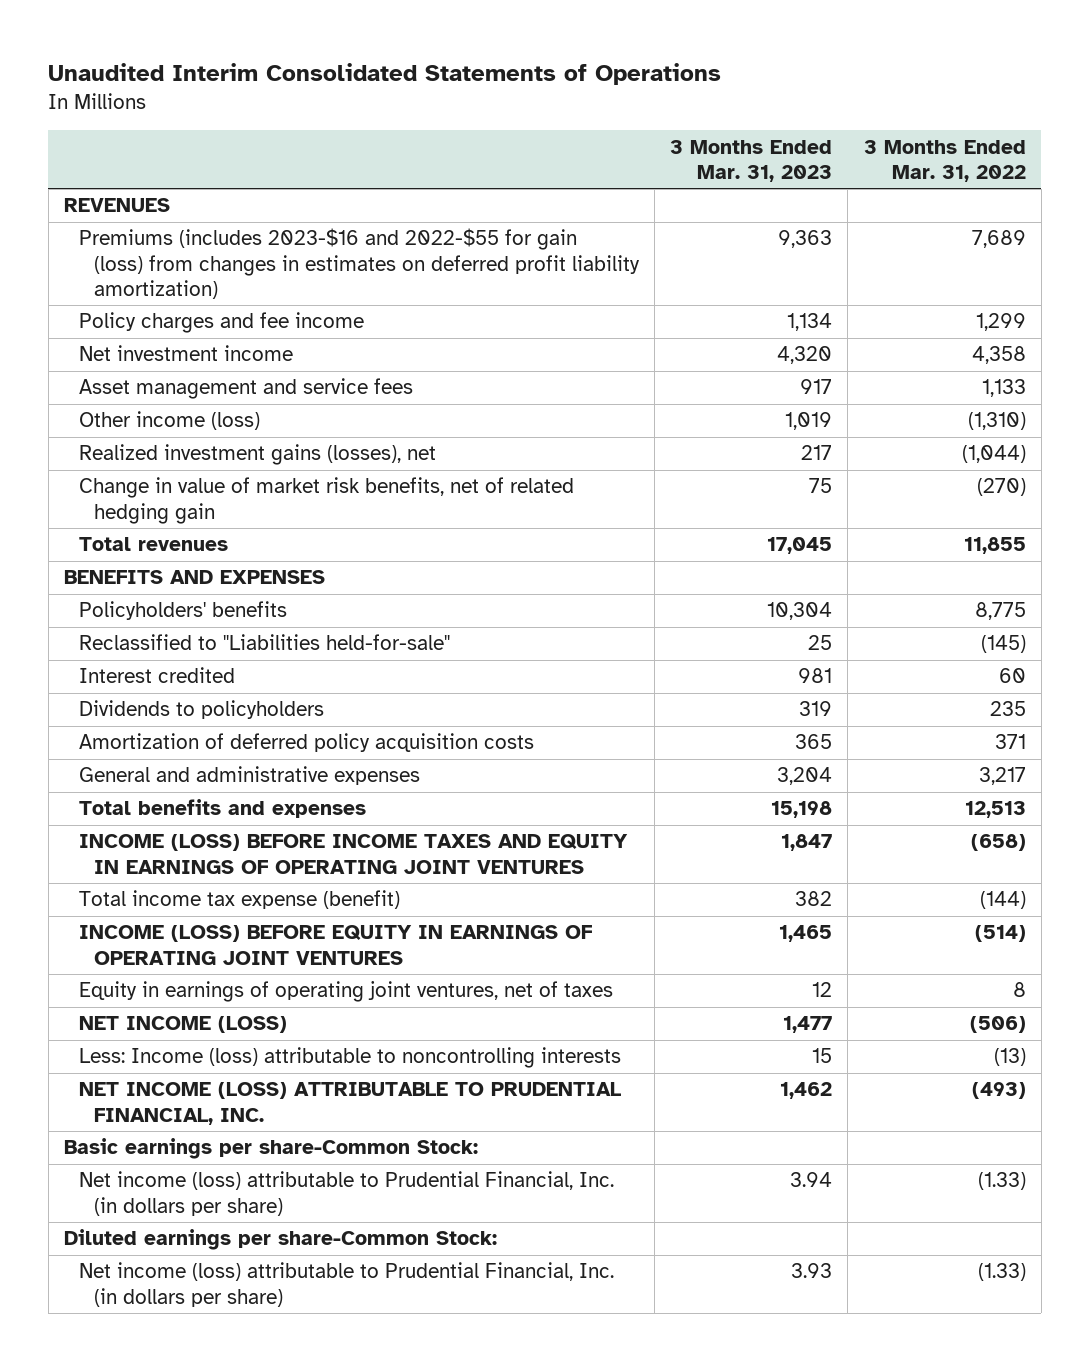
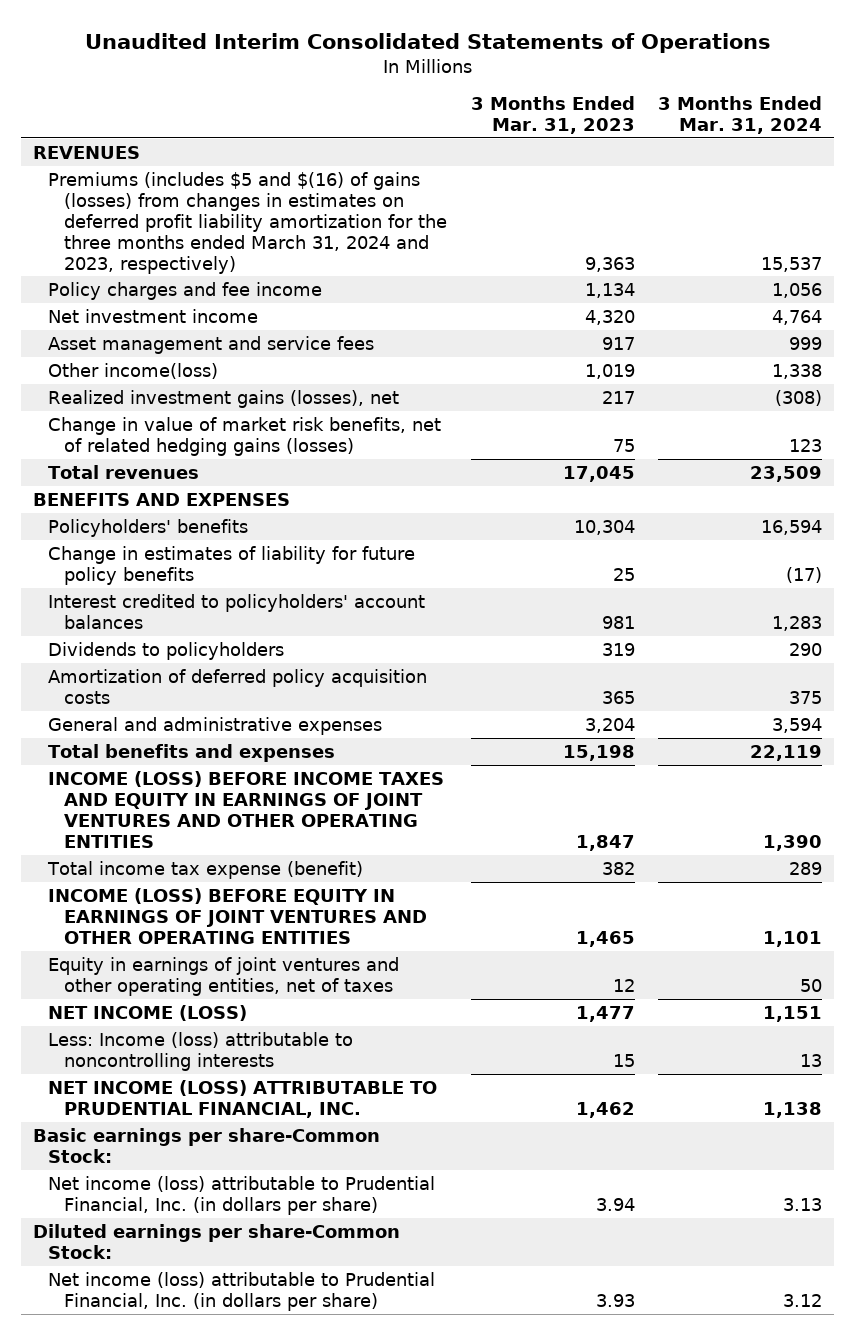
[863,139,1026,183] 3 Months Ended Mar. 31, 2022 -> none
none -> [658,96,823,135] 3 Months Ended Mar. 31, 2024
[78,228,640,300] Premiums (includes 2023-$16 and 2022-$55 for gain (loss) from changes in estimates on deferred profit liability amortization) -> [48,171,447,274] Premiums (includes $5 and $(16) of gains (losses) from changes in estimates on deferred profit liability amortization for the three months ended March 31, 2024 and 2023, respectively)
[78,411,260,431] Other income (loss) -> [48,362,219,379] Other income(loss)
[78,477,574,524] Change in value of market risk benefits, net of related hedging gain -> [48,416,442,456] Change in value of market risk benefits, net of related hedging gains (losses)
[78,634,450,651] Reclassified to "Liabilities held-for-sale" -> none
none -> [48,545,416,585] Change in estimates of liability for future policy benefits
[78,667,235,684] Interest credited -> [48,593,426,629] Interest credited to policyholders' account balances
[78,834,628,874] INCOME (LOSS) BEFORE INCOME TAXES AND EQUITY IN EARNINGS OF OPERATING JOINT VENTURES -> [48,770,445,848] INCOME (LOSS) BEFORE INCOME TAXES AND EQUITY IN EARNINGS OF JOINT VENTURES AND OTHER OPERATING ENTITIES
[78,925,592,965] INCOME (LOSS) BEFORE EQUITY IN EARNINGS OF OPERATING JOINT VENTURES -> [48,887,427,944] INCOME (LOSS) BEFORE EQUITY IN EARNINGS OF JOINT VENTURES AND OTHER OPERATING ENTITIES
[78,981,613,1003] Equity in earnings of operating joint ventures, net of taxes -> [48,956,400,996] Equity in earnings of joint ventures and other operating entities, net of taxes

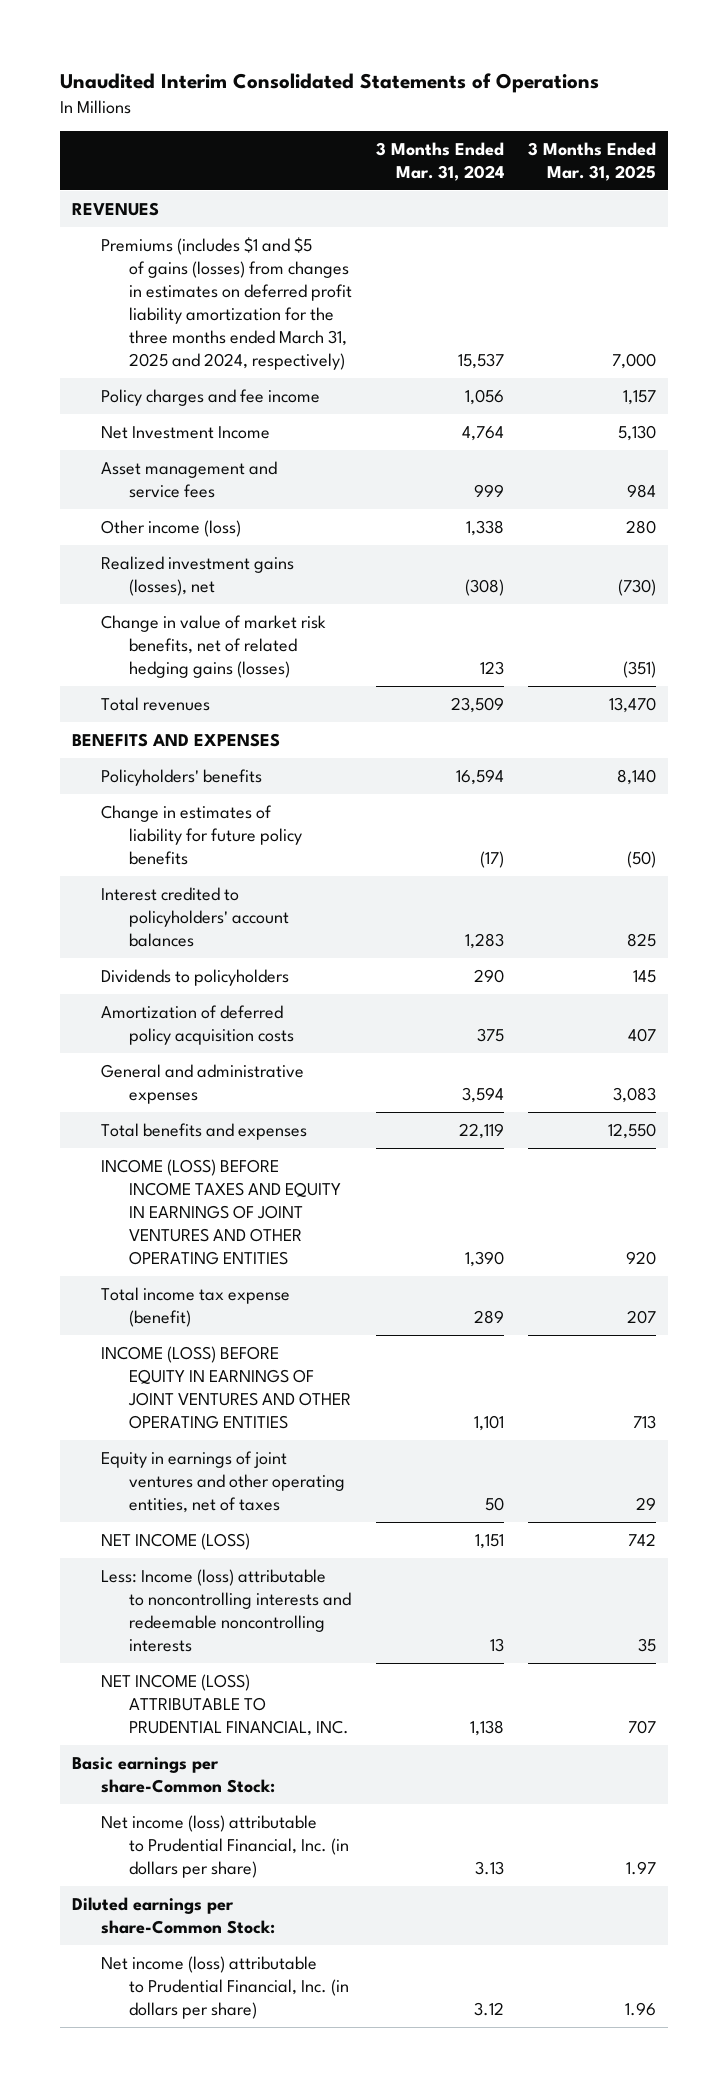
[470,96,635,135] 3 Months Ended Mar. 31, 2023 -> none
none -> [528,141,657,181] 3 Months Ended Mar. 31, 2025
[48,171,447,274] Premiums (includes $5 and $(16) of gains (losses) from changes in estimates on deferred profit liability amortization for the three months ended March 31, 2024 and 2023, respectively) -> [100,236,353,370] Premiums (includes $1 and $5 of gains (losses) from changes in estimates on deferred profit liability amortization for the three months ended March 31, 2025 and 2024, respectively)
[48,308,259,323] Net investment income -> [100,425,270,439] Net Investment Income
[48,362,219,379] Other income(loss) -> [100,519,241,537] Other income (loss)
[48,1031,354,1071] Less: Income (loss) attributable to noncontrolling interests -> [100,1568,352,1652] Less: Income (loss) attributable to noncontrolling interests and redeemable noncontrolling interests

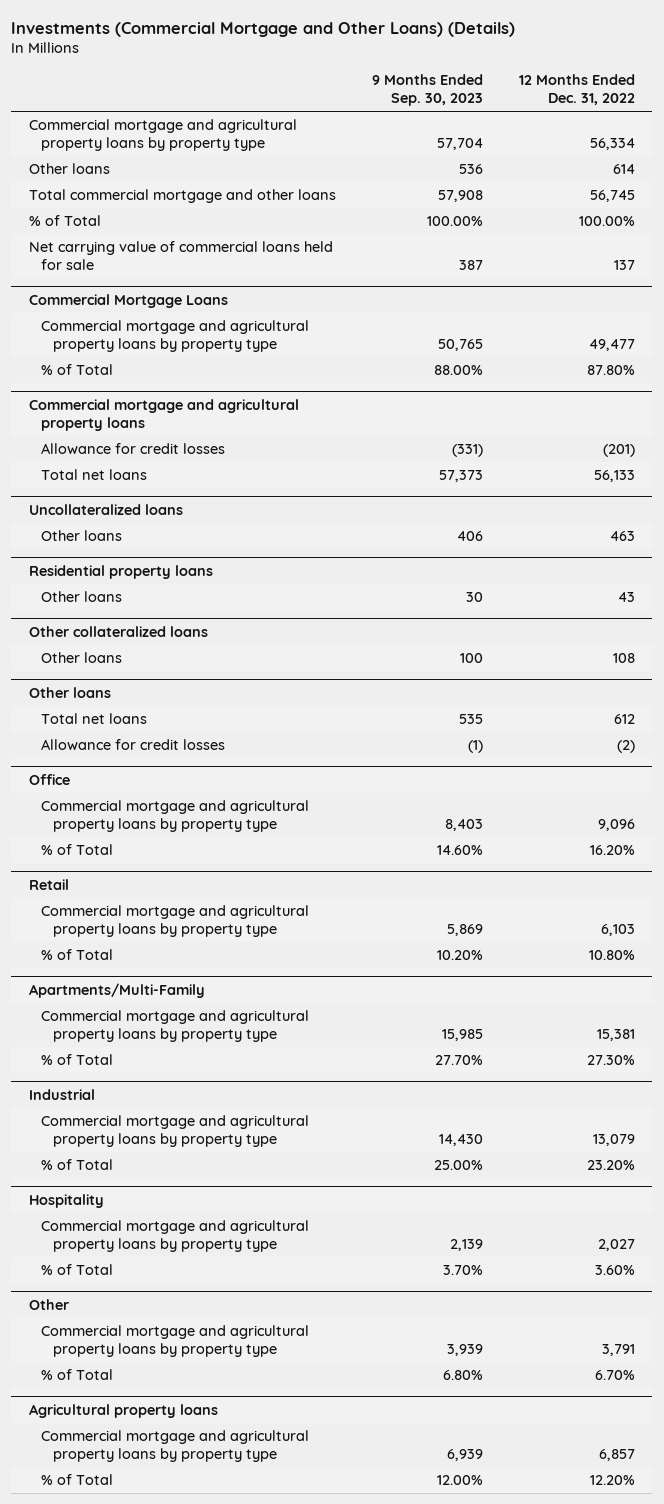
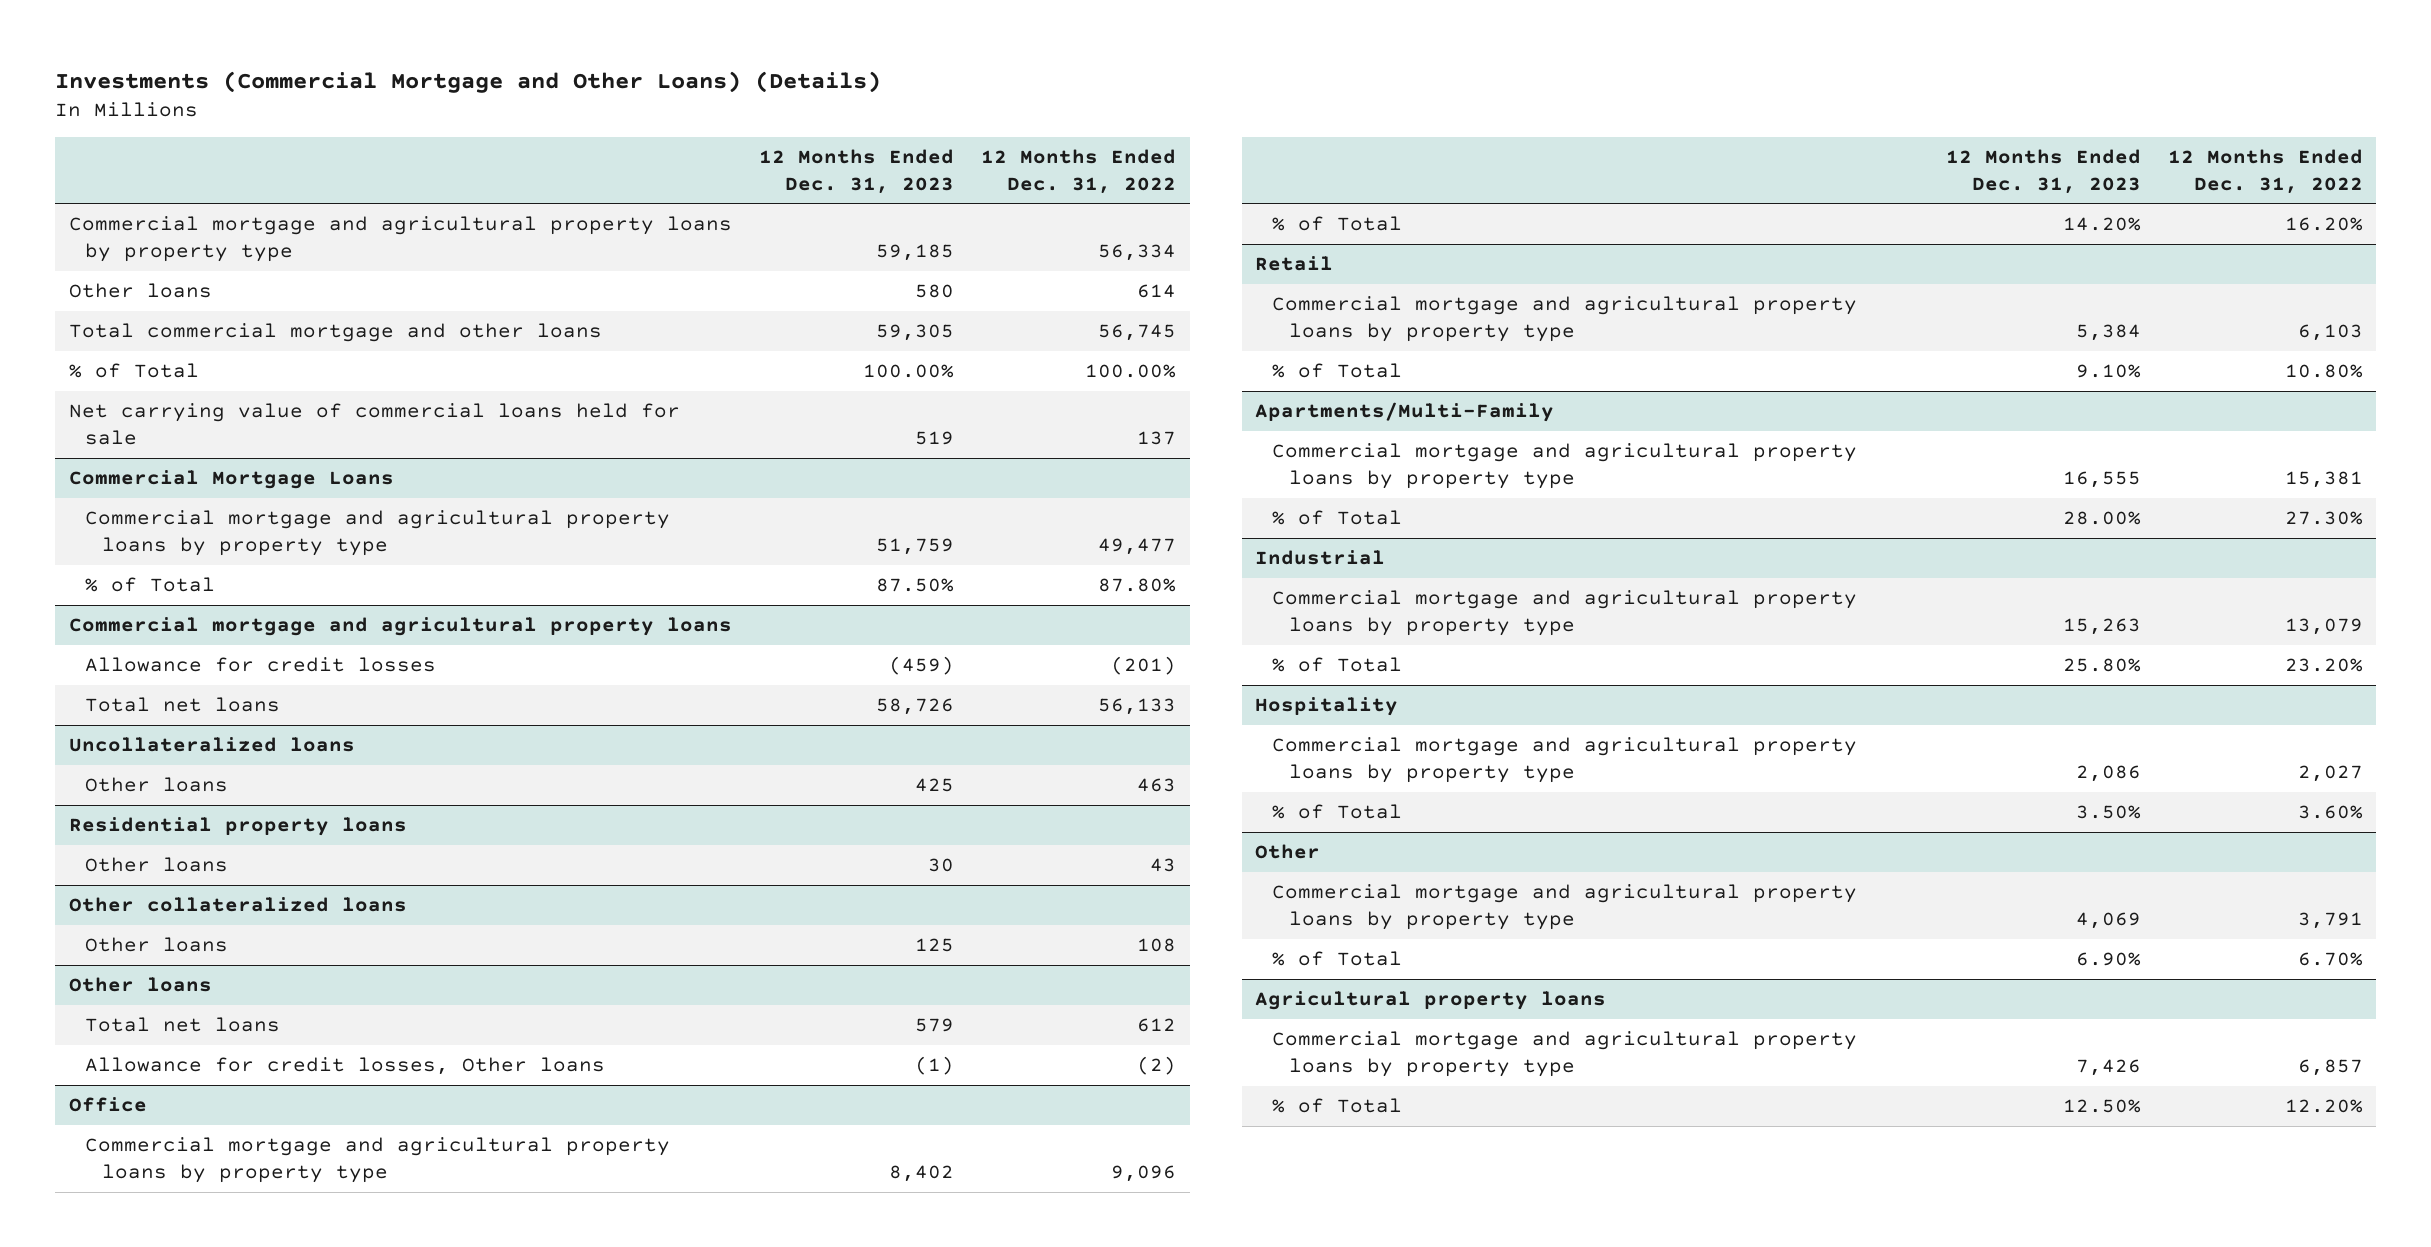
[371,74,483,107] 9 Months Ended Sep. 30, 2023 -> none
none -> [758,148,954,194] 12 Months Ended Dec. 31, 2023
[41,739,226,751] Allowance for credit losses -> [85,1057,606,1076] Allowance for credit losses, Other loans

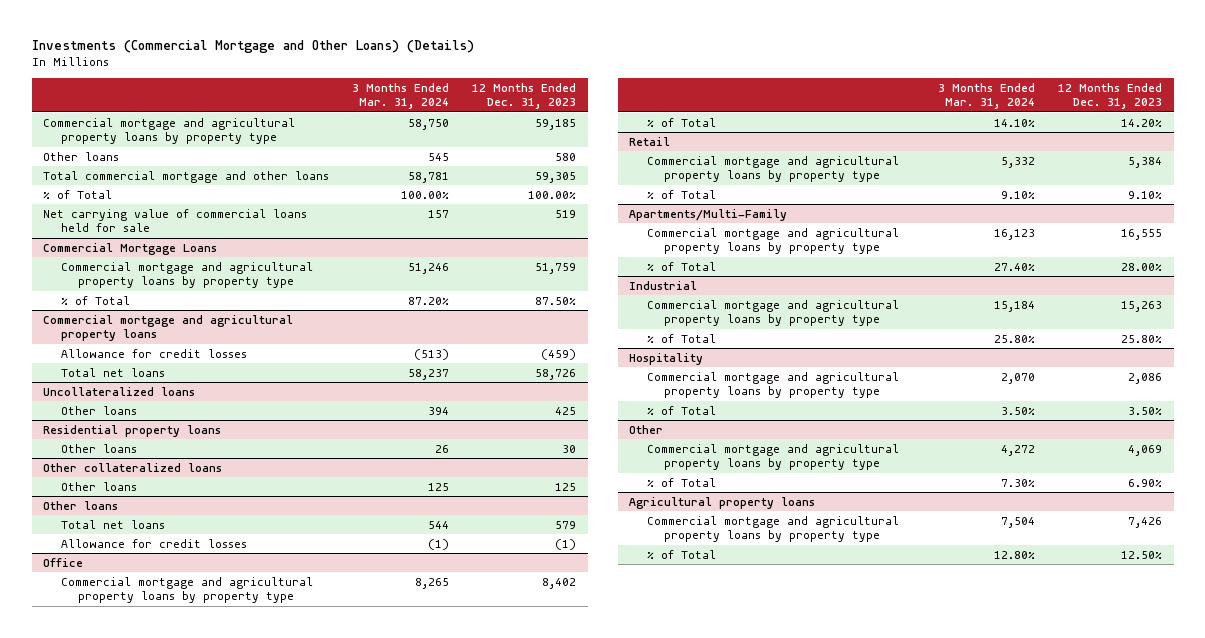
[980,148,1176,194] 12 Months Ended Dec. 31, 2022 -> none
none -> [352,83,450,110] 3 Months Ended Mar. 31, 2024
[85,1057,606,1076] Allowance for credit losses, Other loans -> [60,538,247,548] Allowance for credit losses

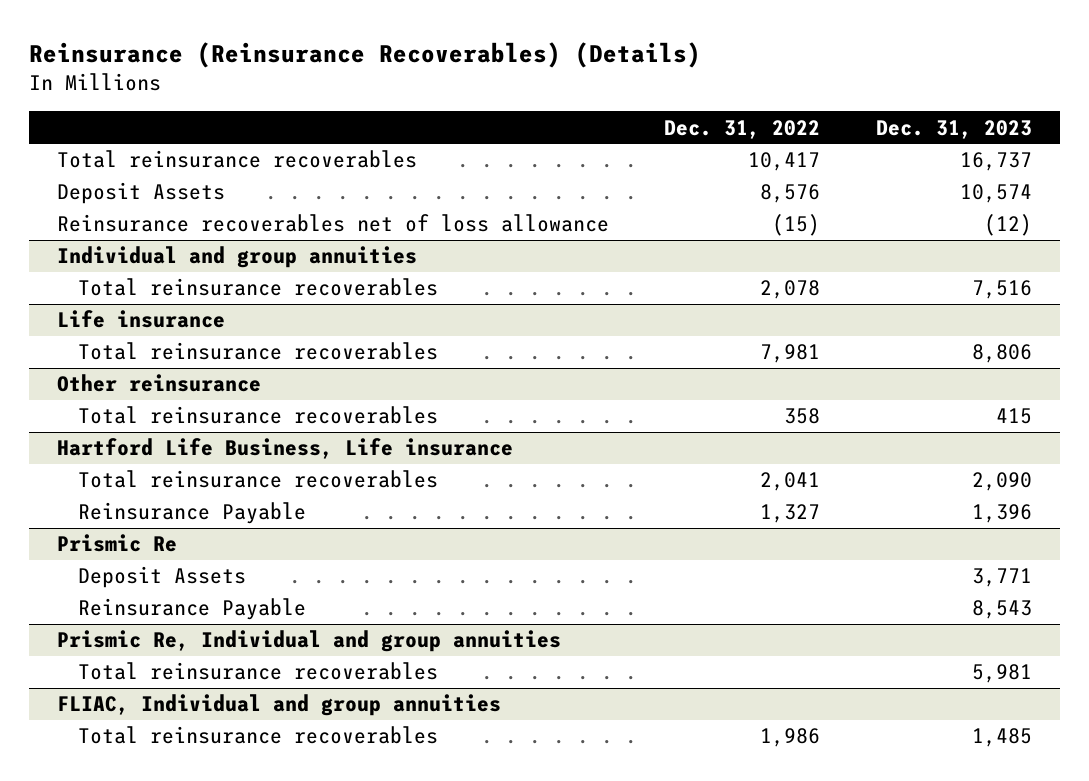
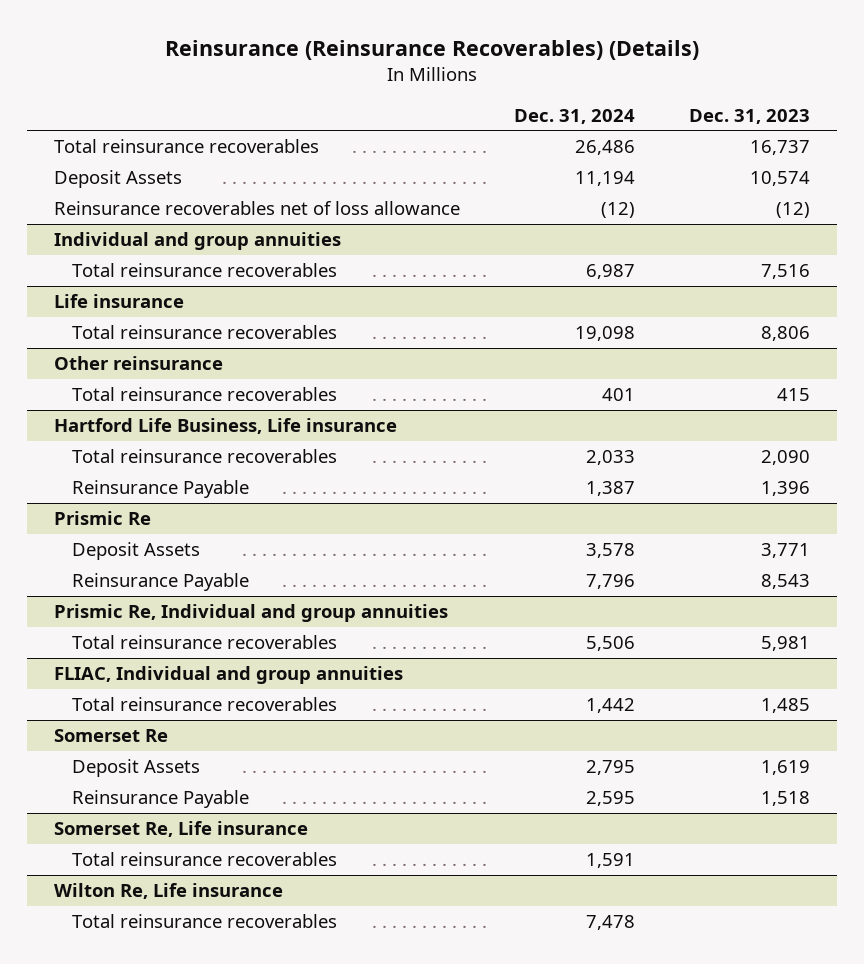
[664,119,821,139] Dec. 31, 2022 -> none
none -> [513,108,635,124] Dec. 31, 2024
none -> [53,729,168,743] Somerset Re
none -> [72,759,201,778] Deposit Assets
none -> [72,790,250,809] Reinsurance Payable
none -> [53,821,308,838] Somerset Re, Life insurance
none -> [72,852,338,867] Total reinsurance recoverables
none -> [53,883,283,900] Wilton Re, Life insurance
none -> [72,914,338,929] Total reinsurance recoverables

